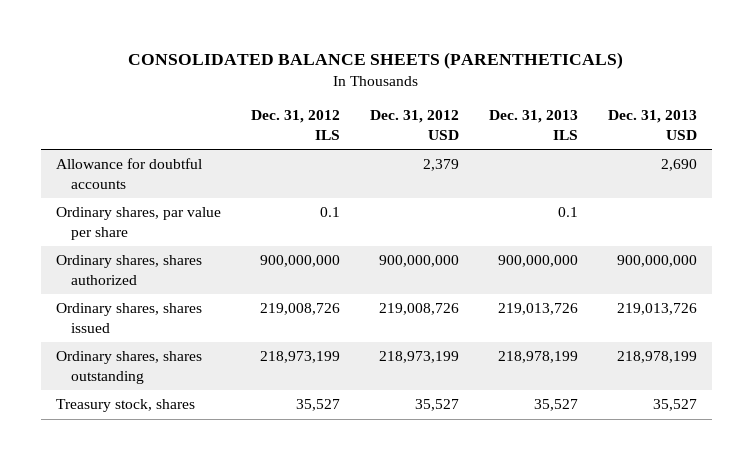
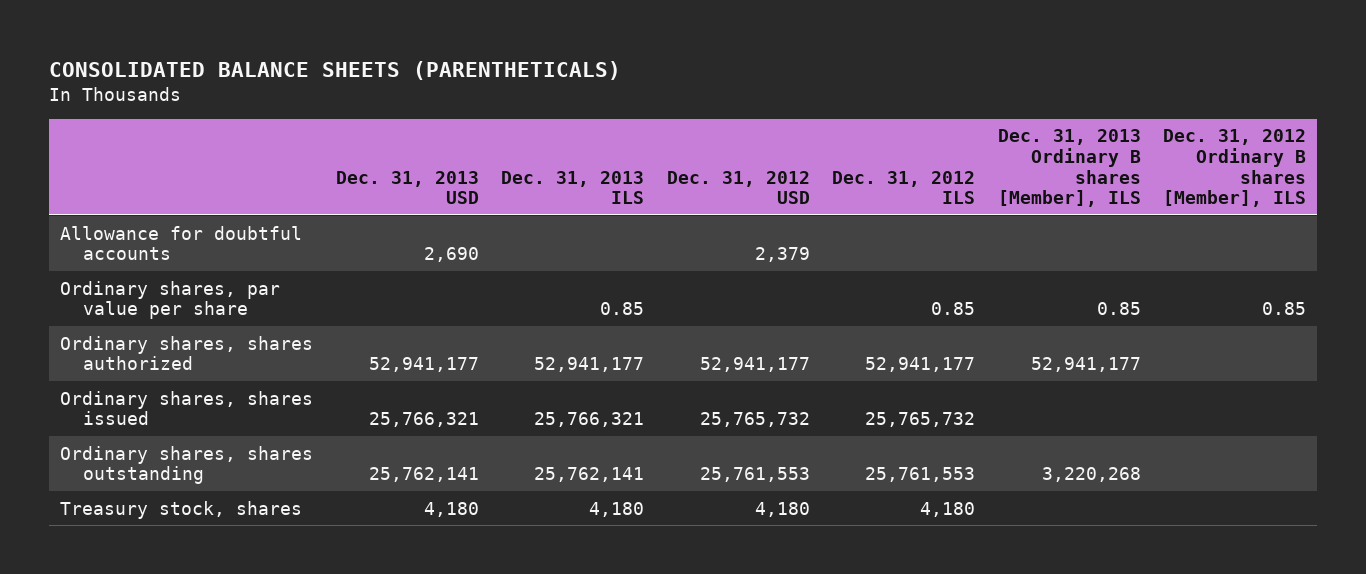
none -> [997,129,1141,208] Dec. 31, 2013 Ordinary B shares [Member], ILS
none -> [1163,129,1307,208] Dec. 31, 2012 Ordinary B shares [Member], ILS
[319,207,340,218] 0.1 -> [931,302,976,316] 0.85
[557,207,578,218] 0.1 -> [600,302,645,316] 0.85
[259,255,340,268] 900,000,000 -> [865,357,976,373] 52,941,177
[378,255,459,268] 900,000,000 -> [699,357,810,373] 52,941,177
[497,255,578,268] 900,000,000 -> [534,357,645,373] 52,941,177
[616,255,697,268] 900,000,000 -> [368,357,479,373] 52,941,177
[259,303,340,316] 219,008,726 -> [865,412,976,428] 25,765,732
[378,303,459,316] 219,008,726 -> [699,412,810,428] 25,765,732
[497,303,578,316] 219,013,726 -> [534,412,645,428] 25,766,321
[616,303,697,316] 219,013,726 -> [368,412,479,428] 25,766,321
[259,351,340,364] 218,973,199 -> [865,467,976,483] 25,761,553
[378,351,459,364] 218,973,199 -> [699,467,810,483] 25,761,553
[497,351,578,364] 218,978,199 -> [534,467,645,483] 25,762,141
[616,351,697,364] 218,978,199 -> [368,467,479,483] 25,762,141
[295,399,340,412] 35,527 -> [920,501,976,517] 4,180
[414,399,459,412] 35,527 -> [754,501,810,517] 4,180
[533,399,578,412] 35,527 -> [589,501,645,517] 4,180
[652,399,697,412] 35,527 -> [423,501,479,517] 4,180

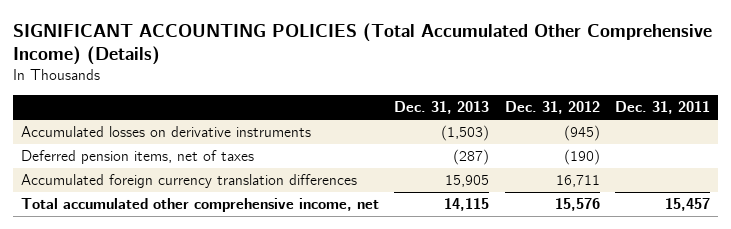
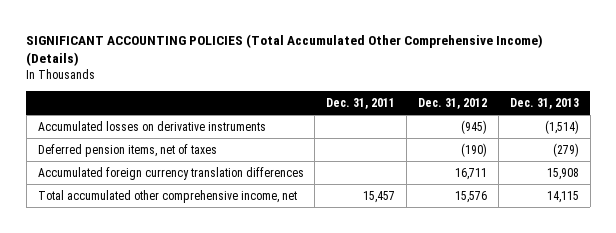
[441,125,490,142] (1,503) -> [544,119,579,134] (1,514)
[453,149,490,166] (287) -> [552,142,579,157] (279)
[445,175,490,188] 15,905 -> [546,167,579,180] 15,908

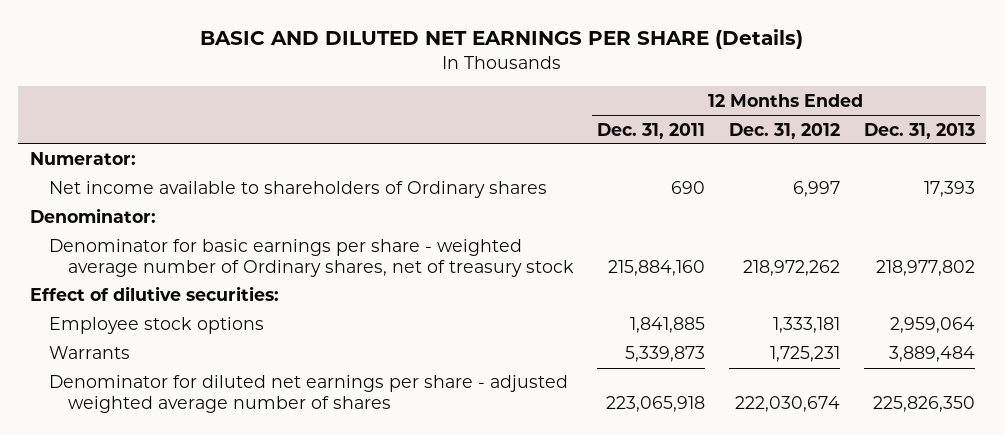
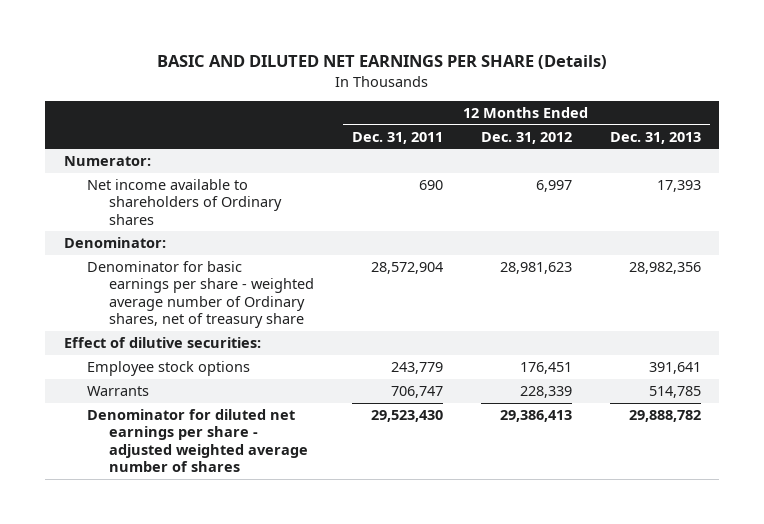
[49,239,574,277] Denominator for basic earnings per share - weighted average number of Ordinary shares, net of treasury stock -> [86,261,315,329] Denominator for basic earnings per share - weighted average number of Ordinary shares, net of treasury share
[608,259,706,276] 215,884,160 -> [371,262,444,275] 28,572,904
[743,259,841,276] 218,972,262 -> [499,262,572,275] 28,981,623
[875,259,975,276] 218,977,802 -> [628,262,701,275] 28,982,356
[630,317,706,334] 1,841,885 -> [391,362,444,375] 243,779
[773,317,841,334] 1,333,181 -> [519,362,572,375] 176,451
[889,317,975,334] 2,959,064 -> [648,362,701,375] 391,641
[625,346,706,363] 5,339,873 -> [391,386,444,399] 706,747
[770,346,841,363] 1,725,231 -> [519,386,572,399] 228,339
[888,346,975,363] 3,889,484 -> [648,386,701,399] 514,785
[606,395,706,412] 223,065,918 -> [371,410,444,423] 29,523,430
[735,395,841,412] 222,030,674 -> [499,410,572,423] 29,386,413
[872,395,975,412] 225,826,350 -> [628,410,701,423] 29,888,782

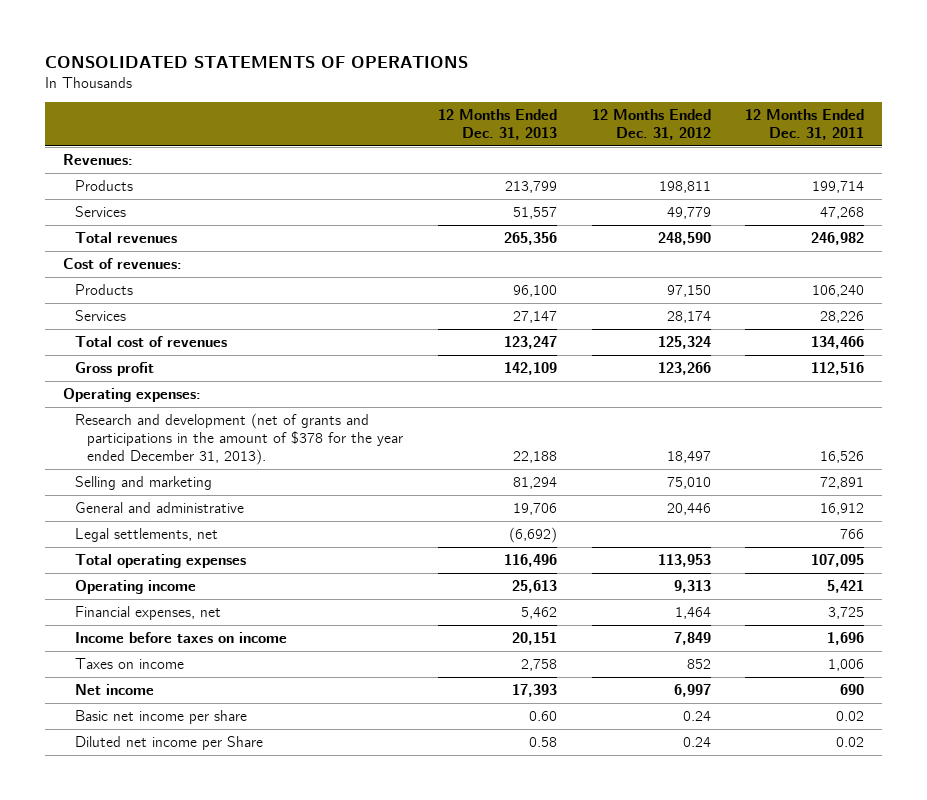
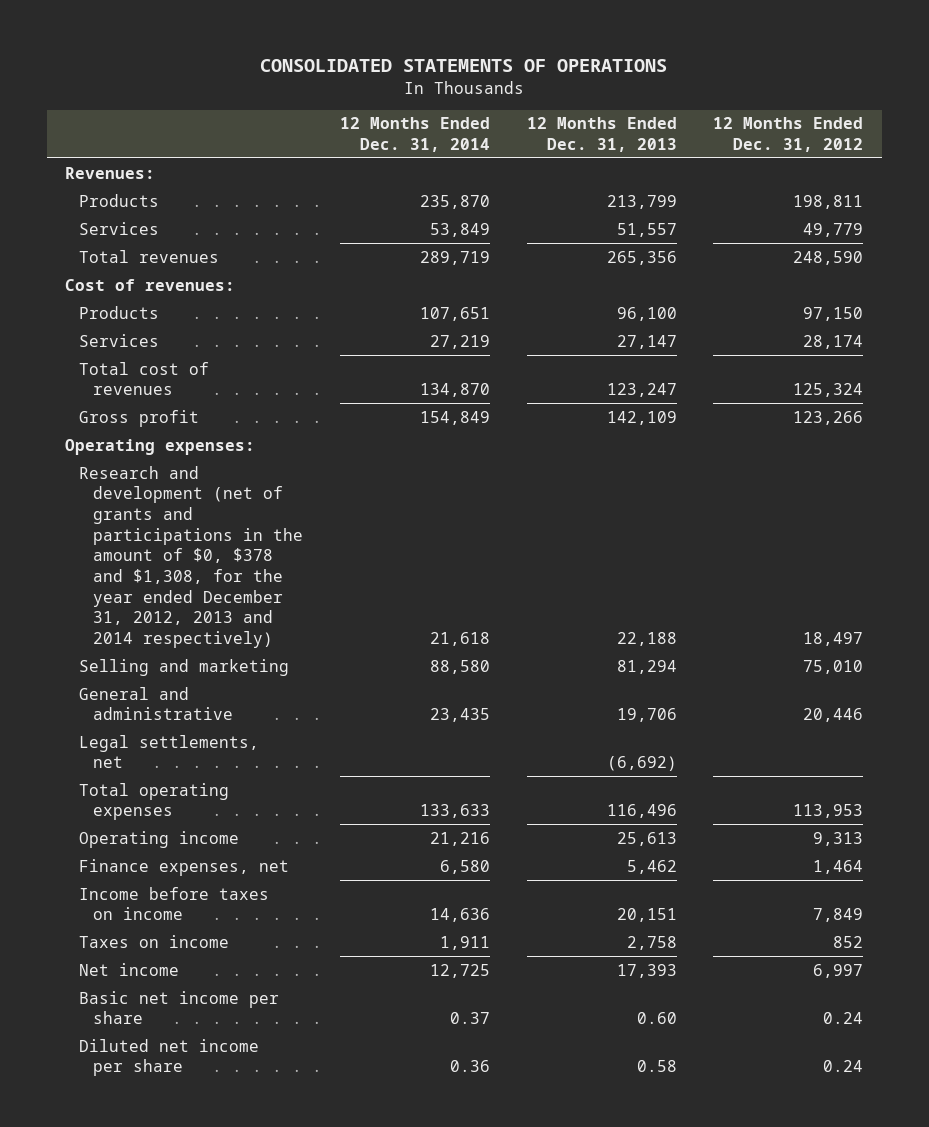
[745,108,865,140] 12 Months Ended Dec. 31, 2011 -> none
none -> [339,117,490,152] 12 Months Ended Dec. 31, 2014
[75,412,404,465] Research and development (net of grants and participations in the amount of $378 for the year ended December 31, 2013). -> [79,465,304,648] Research and development (net of grants and participations in the amount of $0, $378 and $1,308, for the year ended December 31, 2012, 2013 and 2014 respectively)
[75,605,222,620] Financial expenses, net -> [79,858,290,876] Finance expenses, net
[75,735,264,750] Diluted net income per Share -> [79,1038,260,1077] Diluted net income per share

